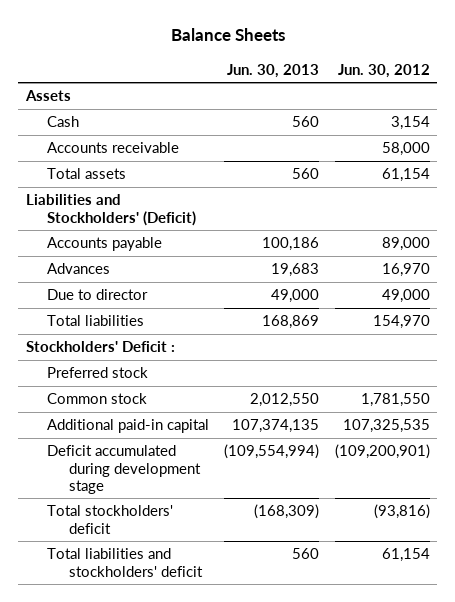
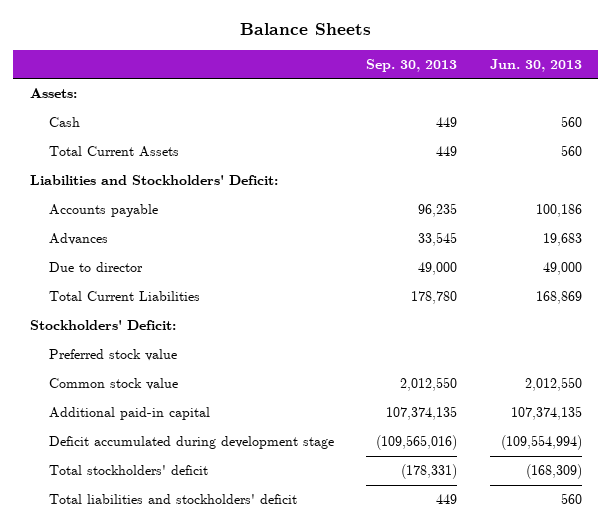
[337,63,430,78] Jun. 30, 2012 -> none
none -> [366,58,458,72] Sep. 30, 2013
[24,90,71,102] Assets -> [29,88,77,99] Assets:
[47,142,180,154] Accounts receivable -> none
[47,168,127,180] Total assets -> [48,146,179,158] Total Current Assets
[25,194,197,226] Liabilities and Stockholders' (Deficit) -> [29,175,278,186] Liabilities and Stockholders' Deficit:
[47,315,145,327] Total liabilities -> [48,291,200,302] Total Current Liabilities
[25,341,175,353] Stockholders' Deficit : -> [29,320,176,331] Stockholders' Deficit:
[47,367,149,379] Preferred stock -> [48,349,177,362] Preferred stock value
[47,393,148,405] Common stock -> [48,378,178,391] Common stock value

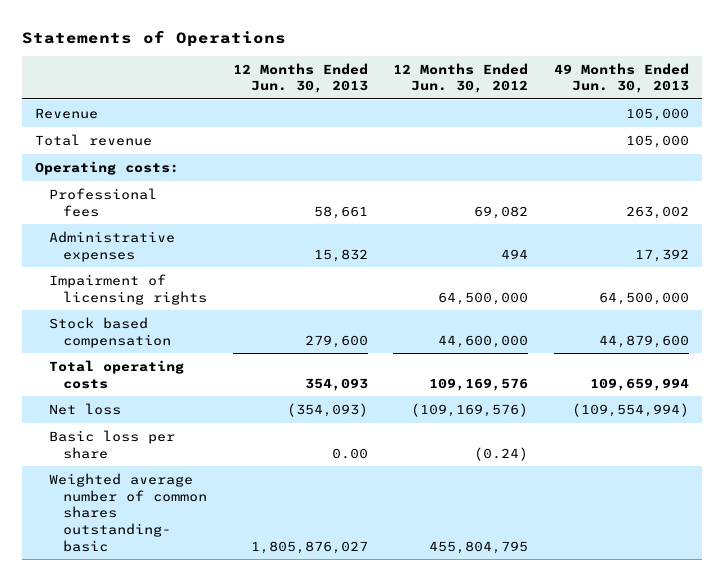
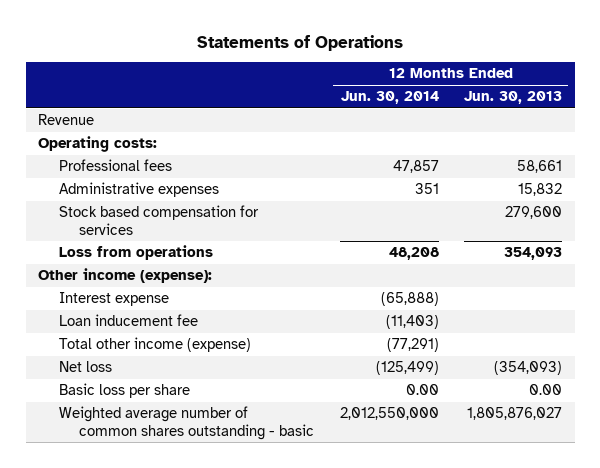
[393,62,529,94] 12 Months Ended Jun. 30, 2012 -> none
[554,62,690,94] 49 Months Ended Jun. 30, 2013 -> none
none -> [340,91,439,105] Jun. 30, 2014
[35,133,153,146] Total revenue -> none
[49,273,207,305] Impairment of licensing rights -> none
[49,316,171,348] Stock based compensation -> [58,205,259,235] Stock based compensation for services
[49,359,185,389] Total operating costs -> [58,245,213,261] Loss from operations
none -> [38,268,213,284] Other income (expense):
none -> [58,292,169,307] Interest expense
none -> [58,314,198,327] Loan inducement fee
none -> [58,337,251,353] Total other income (expense)
[49,472,207,552] Weighted average number of common shares outstanding- basic -> [58,406,315,440] Weighted average number of common shares outstanding - basic

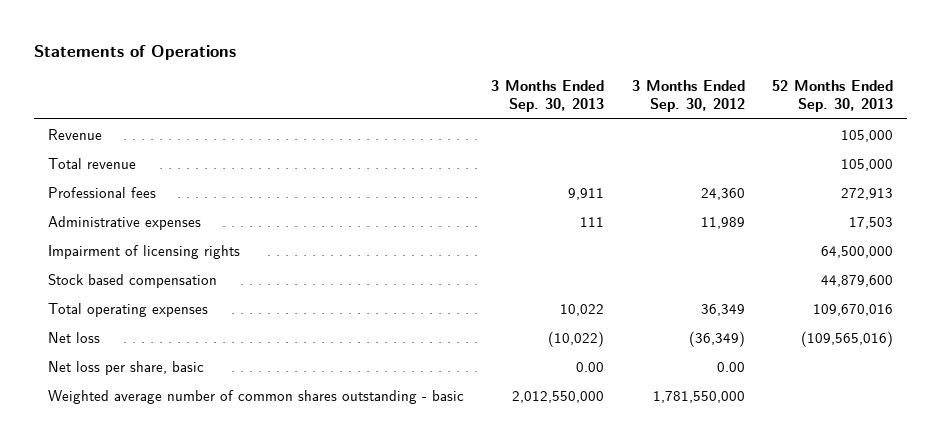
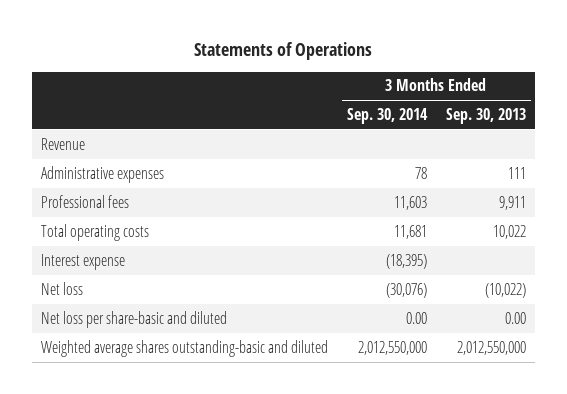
[631,79,745,113] 3 Months Ended Sep. 30, 2012 -> none
[772,79,894,113] 52 Months Ended Sep. 30, 2013 -> none
none -> [346,108,428,125] Sep. 30, 2014
[47,157,136,169] Total revenue -> none
[47,244,240,259] Impairment of licensing rights -> none
[47,273,217,288] Stock based compensation -> none
[47,186,156,198] Professional fees -> [41,194,130,208] Professional fees
[47,302,208,317] Total operating expenses -> [41,223,150,241] Total operating costs
none -> [41,253,126,270] Interest expense
[47,360,204,375] Net loss per share, basic -> [41,310,228,328] Net loss per share-basic and diluted
[47,389,464,404] Weighted average number of common shares outstanding - basic -> [41,339,329,357] Weighted average shares outstanding-basic and diluted

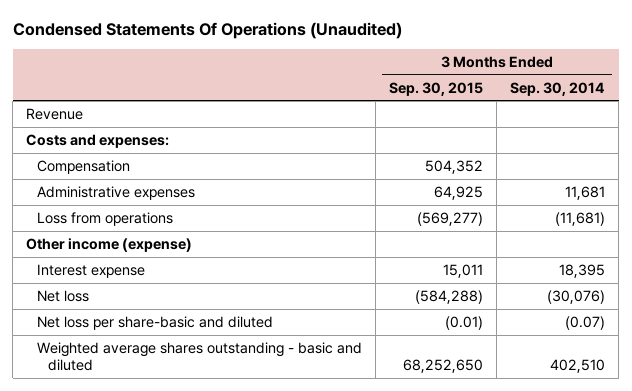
[194,41,373,60] Statements of Operations -> [12,21,402,39] Condensed Statements Of Operations (Unaudited)
[445,108,526,125] Sep. 30, 2013 -> none
none -> [389,81,484,96] Sep. 30, 2015
[41,194,130,208] Professional fees -> none
[41,223,150,241] Total operating costs -> none
none -> [26,133,170,148] Costs and expenses:
none -> [37,159,131,174] Compensation
[414,166,427,179] 78 -> [565,185,606,200] 11,681
none -> [37,211,174,226] Loss from operations
none -> [26,237,193,252] Other income (expense)
[385,253,427,269] (18,395) -> [559,263,606,278] 18,395
[405,311,427,324] 0.00 -> [565,315,606,330] (0.07)
[41,339,329,357] Weighted average shares outstanding-basic and diluted -> [37,341,363,372] Weighted average shares outstanding - basic and diluted
[357,340,427,355] 2,012,550,000 -> [550,359,606,374] 402,510

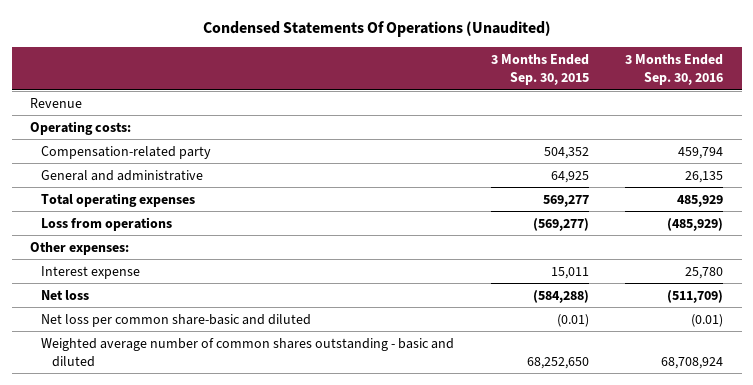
[510,81,606,96] Sep. 30, 2014 -> none
none -> [625,54,724,86] 3 Months Ended Sep. 30, 2016
[26,133,170,148] Costs and expenses: -> none
none -> [30,120,132,135] Operating costs:
[37,159,131,174] Compensation -> [41,145,212,159] Compensation-related party
[37,185,196,200] Administrative expenses -> [41,169,204,181] General and administrative
none -> [41,192,196,207] Total operating expenses
[26,237,193,252] Other income (expense) -> [30,241,130,255] Other expenses:
[37,315,274,330] Net loss per share-basic and diluted -> [41,313,312,327] Net loss per common share-basic and diluted
[37,341,363,372] Weighted average shares outstanding - basic and diluted -> [41,337,455,367] Weighted average number of common shares outstanding - basic and diluted

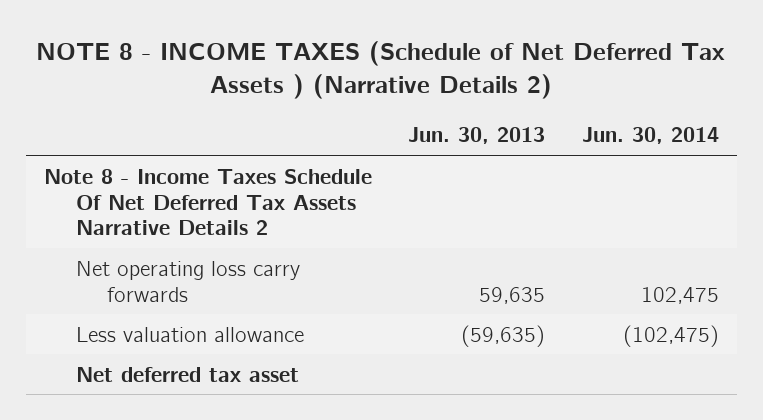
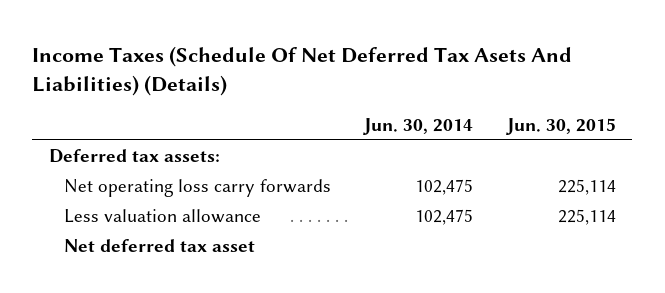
[36,40,726,100] NOTE 8 - INCOME TAXES (Schedule of Net Deferred Tax Assets ) (Narrative Details 2) -> [32,45,573,96] Income Taxes (Schedule Of Net Deferred Tax Asets And Liabilities) (Details)
[408,127,546,145] Jun. 30, 2013 -> none
none -> [505,117,616,135] Jun. 30, 2015
[44,168,373,236] Note 8 - Income Taxes Schedule Of Net Deferred Tax Assets Narrative Details 2 -> none
none -> [48,149,220,164] Deferred tax assets:
[622,324,719,347] (102,475) -> [415,209,474,226] 102,475

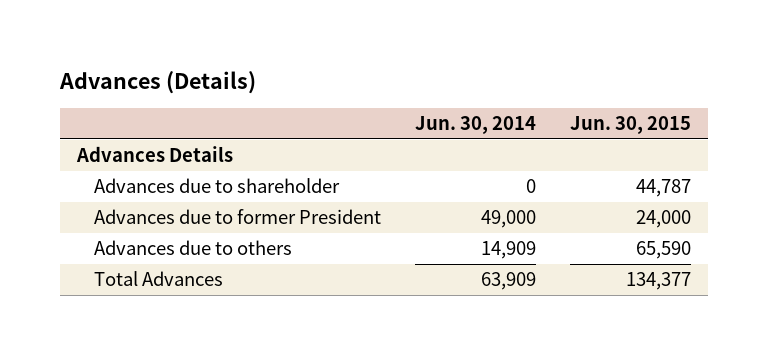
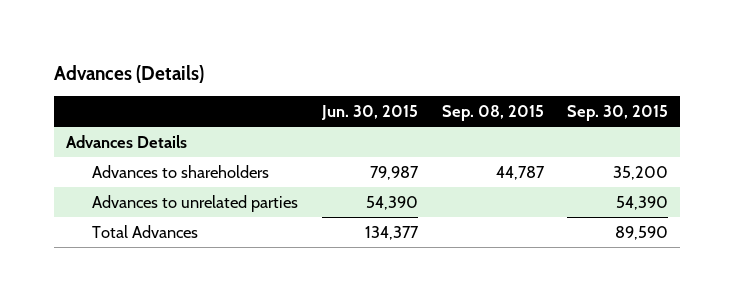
[414,116,536,135] Jun. 30, 2014 -> none
none -> [441,105,544,122] Sep. 08, 2015
none -> [567,105,669,122] Sep. 30, 2015
[94,209,382,225] Advances due to former President -> none
[94,178,341,194] Advances due to shareholder -> [92,164,270,178] Advances to shareholders
[635,179,691,198] 44,787 -> [370,165,420,180] 79,987
[94,240,293,256] Advances due to others -> [92,194,299,212] Advances to unrelated parties
[635,241,691,260] 65,590 -> [366,195,419,210] 54,390

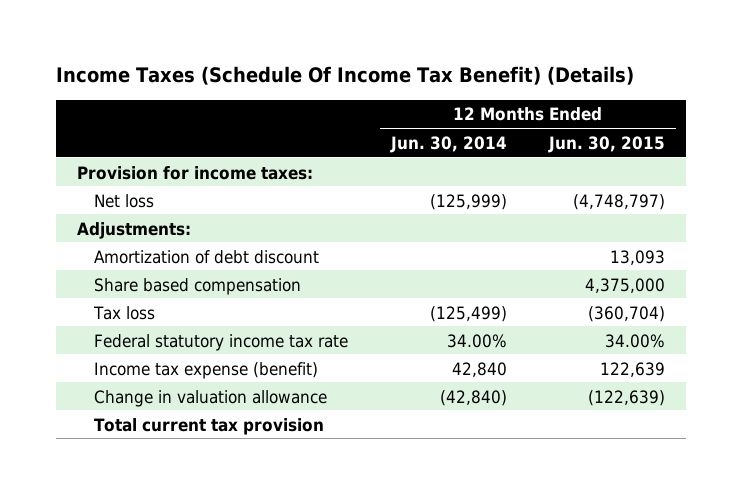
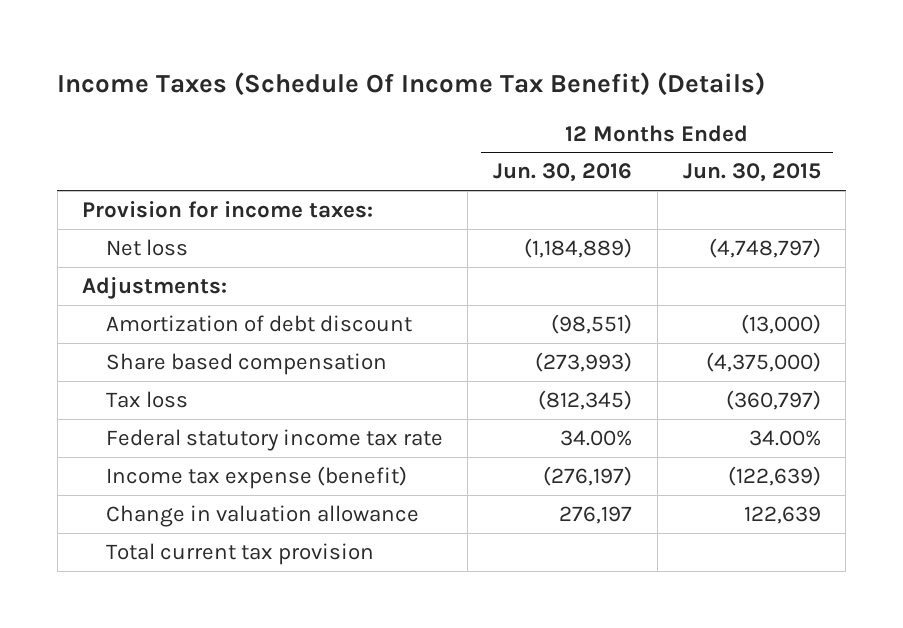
[389,135,507,153] Jun. 30, 2014 -> none
none -> [493,163,633,183] Jun. 30, 2016
[610,249,666,265] 13,093 -> [740,314,821,335] (13,000)
[585,277,666,293] 4,375,000 -> [705,352,821,373] (4,375,000)
[588,305,666,322] (360,704) -> [725,390,821,411] (360,797)
[600,361,666,377] 122,639 -> [727,466,821,487] (122,639)
[588,389,666,406] (122,639) -> [743,506,821,525] 122,639

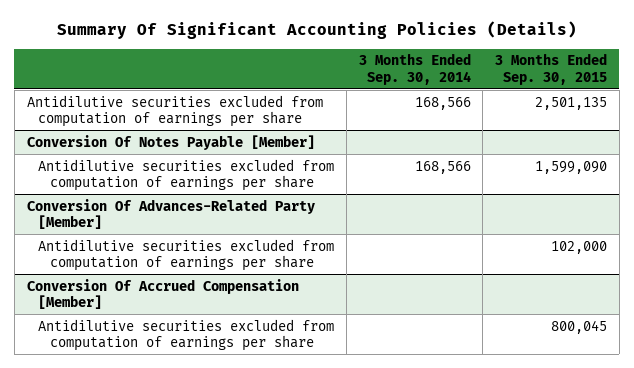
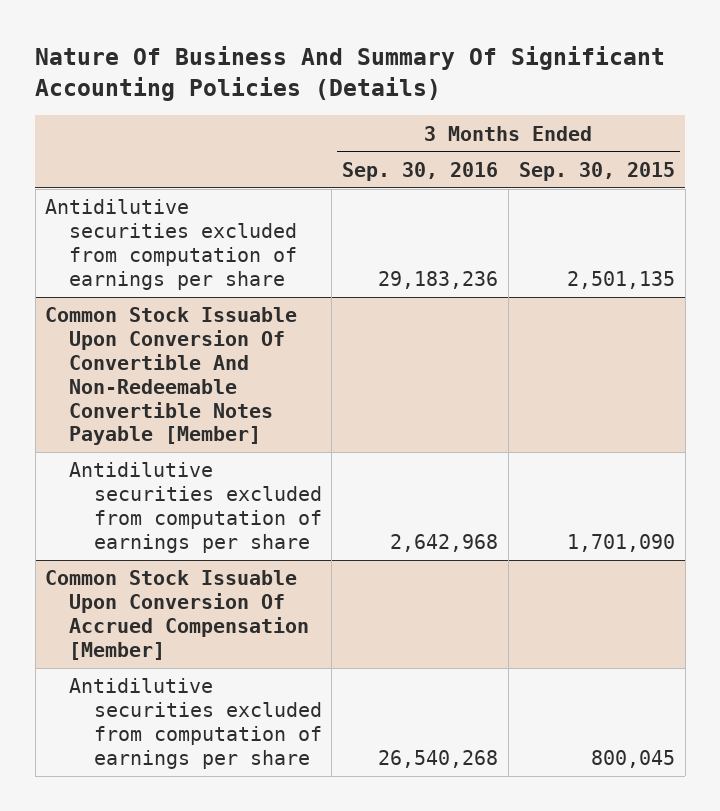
[56,21,577,40] Summary Of Significant Accounting Policies (Details) -> [35,46,666,101] Nature Of Business And Summary Of Significant Accounting Policies (Details)
[358,53,471,85] 3 Months Ended Sep. 30, 2014 -> none
none -> [342,161,499,181] Sep. 30, 2016
[26,198,315,229] Conversion Of Advances-Related Party [Member] -> none
[38,238,335,271] Antidilutive securities excluded from computation of earnings per share -> none
[26,134,315,150] Conversion Of Notes Payable [Member] -> [45,307,298,446] Common Stock Issuable Upon Conversion Of Convertible And Non-Redeemable Convertible Notes Payable [Member]
[535,160,608,174] 1,599,090 -> [566,533,675,552] 1,701,090
[26,278,299,309] Conversion Of Accrued Compensation [Member] -> [45,570,310,660] Common Stock Issuable Upon Conversion Of Accrued Compensation [Member]

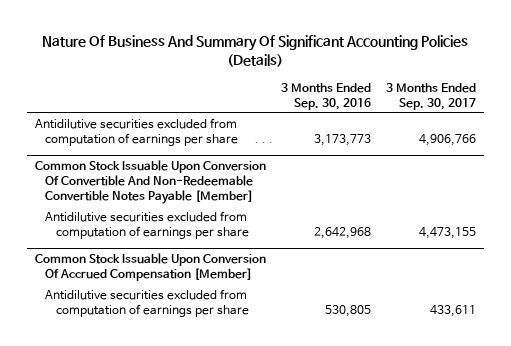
[518,161,675,181] Sep. 30, 2015 -> none
none -> [386,82,477,110] 3 Months Ended Sep. 30, 2017
[378,270,499,289] 29,183,236 -> [313,133,371,146] 3,173,773
[378,749,499,768] 26,540,268 -> [324,304,371,317] 530,805

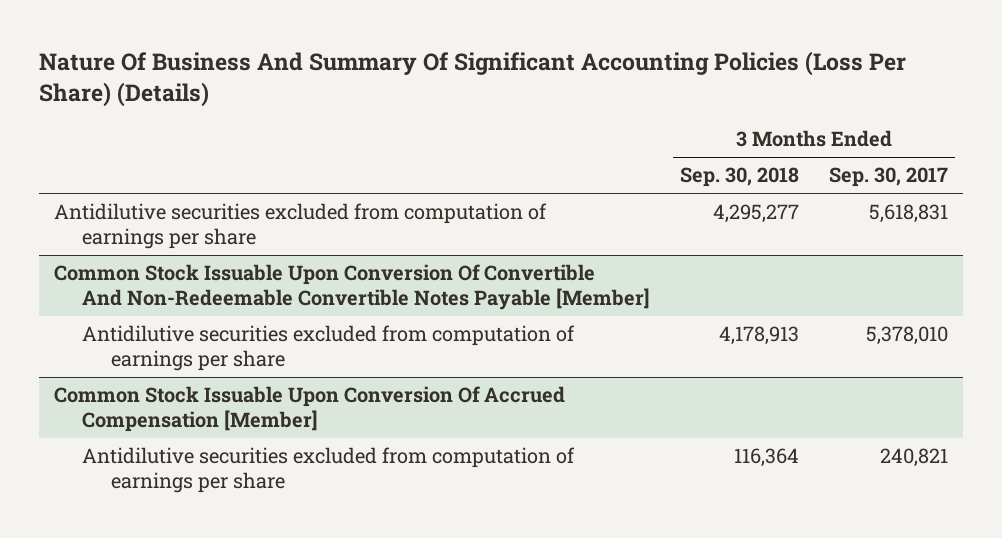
[42,34,469,67] Nature Of Business And Summary Of Significant Accounting Policies (Details) -> [38,50,906,108] Nature Of Business And Summary Of Significant Accounting Policies (Loss Per Share) (Details)
[280,82,371,110] 3 Months Ended Sep. 30, 2016 -> none
none -> [680,167,800,188] Sep. 30, 2018
[419,133,477,146] 4,906,766 -> [868,204,948,224] 5,618,831
[419,226,477,239] 4,473,155 -> [865,326,948,346] 5,378,010
[430,304,477,317] 433,611 -> [879,448,948,468] 240,821

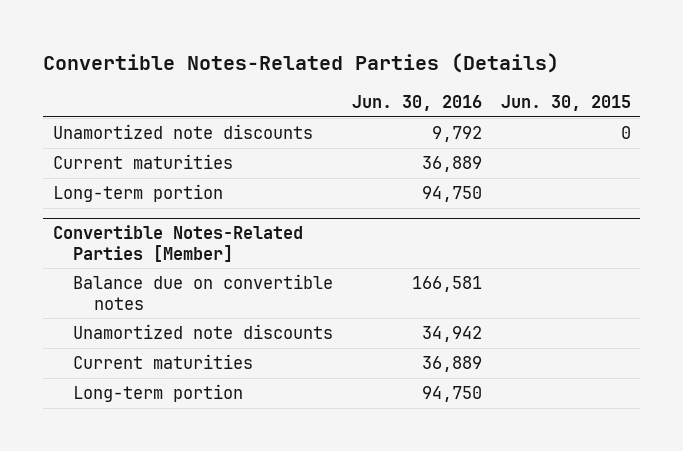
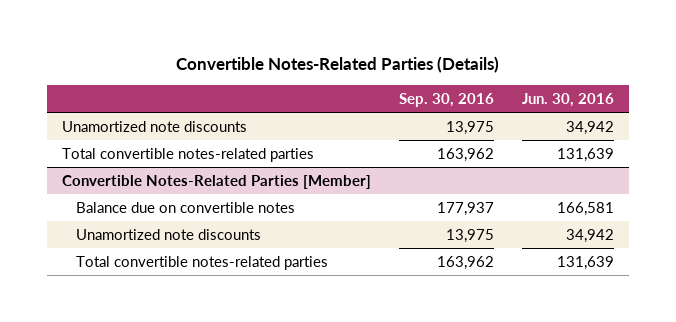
[500,95,631,112] Jun. 30, 2015 -> none
none -> [398,93,494,108] Sep. 30, 2016
[52,154,233,170] Current maturities -> none
[52,184,223,203] Long-term portion -> none
[432,126,483,143] 9,792 -> [566,120,615,135] 34,942
none -> [61,147,314,162] Total convertible notes-related parties
[73,354,254,370] Current maturities -> none
[73,384,244,403] Long-term portion -> none
none -> [75,255,328,270] Total convertible notes-related parties

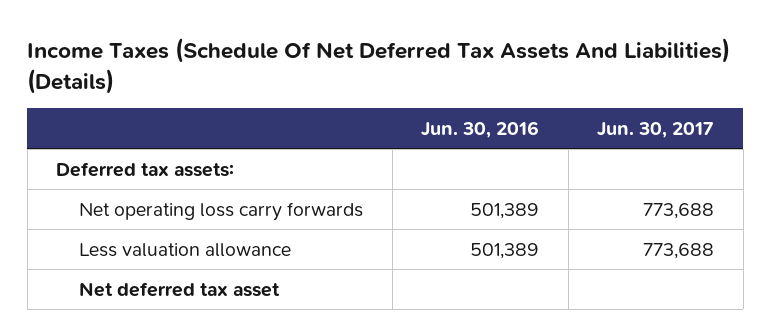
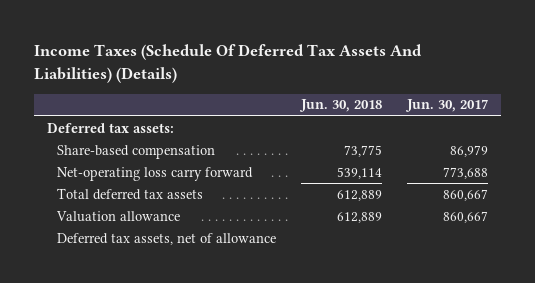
[27,37,731,94] Income Taxes (Schedule Of Net Deferred Tax Assets And Liabilities) (Details) -> [33,44,422,84] Income Taxes (Schedule Of Deferred Tax Assets And Liabilities) (Details)
[421,120,540,138] Jun. 30, 2016 -> none
none -> [299,99,383,113] Jun. 30, 2018
none -> [56,144,215,159] Share-based compensation
[79,201,364,221] Net operating loss carry forwards -> [56,166,253,181] Net-operating loss carry forward
none -> [56,187,203,200] Total deferred tax assets
[79,242,292,257] Less valuation allowance -> [55,210,180,222] Valuation allowance
[643,242,715,259] 773,688 -> [443,210,489,223] 860,667
[79,281,281,297] Net deferred tax asset -> [56,232,276,245] Deferred tax assets, net of allowance

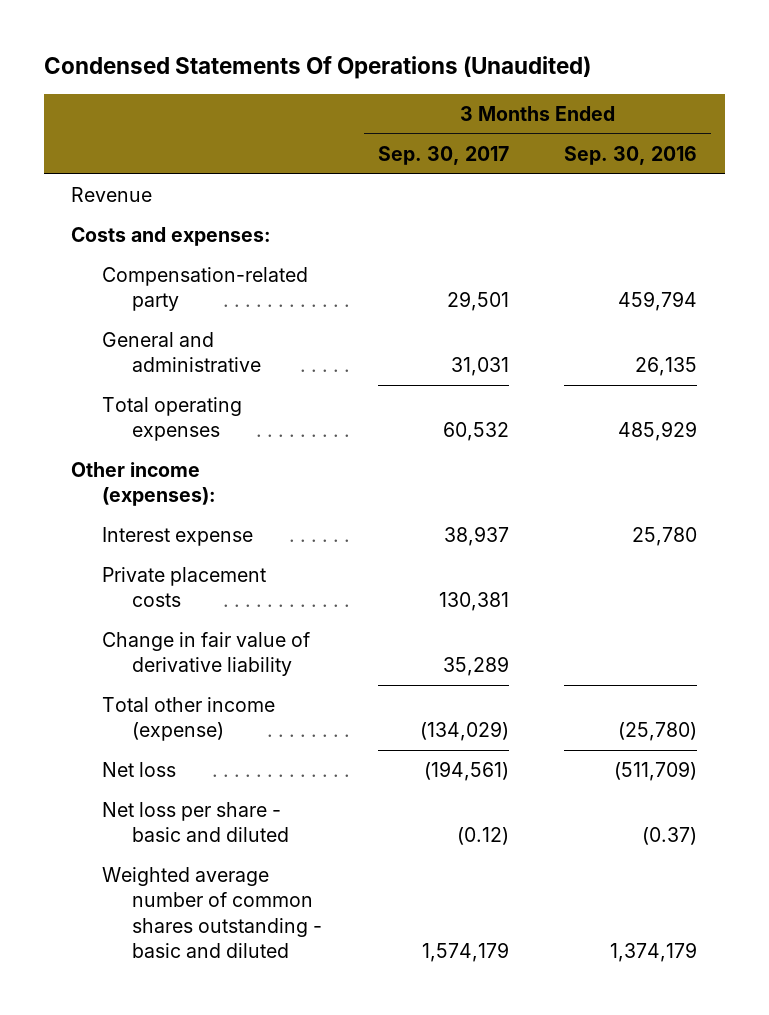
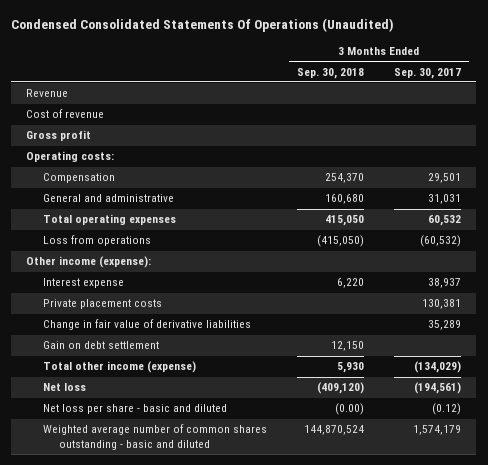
[43,56,591,80] Condensed Statements Of Operations (Unaudited) -> [11,18,395,33] Condensed Consolidated Statements Of Operations (Unaudited)
[564,145,698,165] Sep. 30, 2016 -> none
none -> [297,67,365,79] Sep. 30, 2018
none -> [26,109,105,119] Cost of revenue
none -> [26,130,92,142] Gross profit
[71,227,272,247] Costs and expenses: -> [26,151,115,163] Operating costs:
[101,267,308,312] Compensation-related party -> [42,173,115,184] Compensation
none -> [42,235,151,247] Loss from operations
[71,462,216,507] Other income (expenses): -> [26,256,152,269] Other income (expense):
[101,632,310,677] Change in fair value of derivative liability -> [42,319,251,331] Change in fair value of derivative liabilities
none -> [42,341,159,350] Gain on debt settlement

